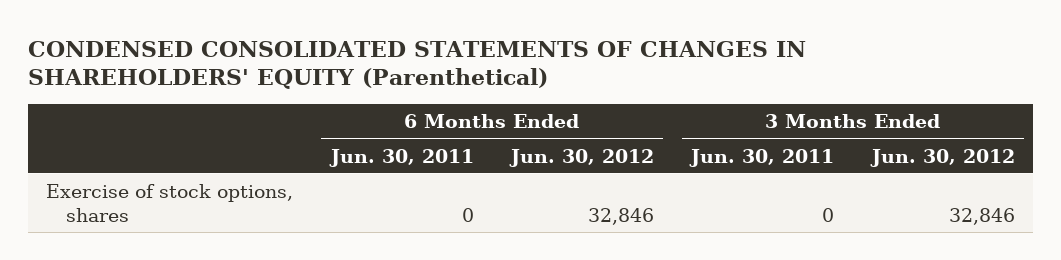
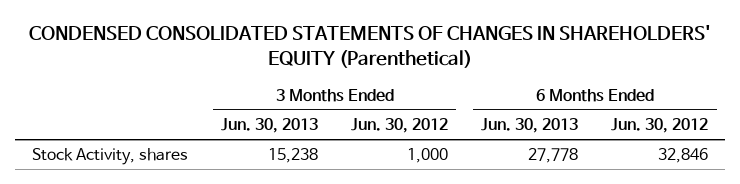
[328,148,474,167] Jun. 30, 2011 -> none
[689,148,835,167] Jun. 30, 2011 -> none
none -> [221,118,319,134] Jun. 30, 2013
none -> [481,118,579,134] Jun. 30, 2013
[46,184,294,223] Exercise of stock options, shares -> [31,148,188,166] Stock Activity, shares
[948,208,1015,226] 32,846 -> [407,148,449,164] 1,000

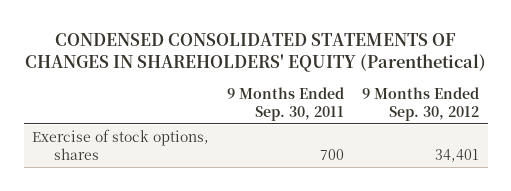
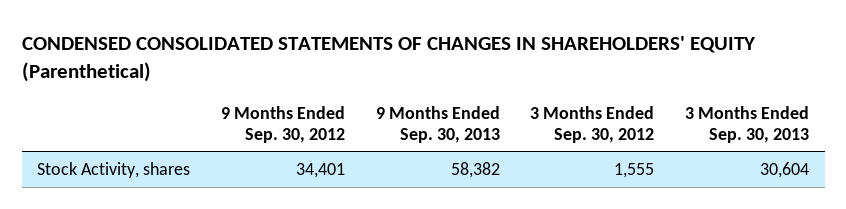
[227,86,345,122] 9 Months Ended Sep. 30, 2011 -> none
none -> [375,105,500,143] 9 Months Ended Sep. 30, 2013
none -> [530,105,655,143] 3 Months Ended Sep. 30, 2012
none -> [685,105,810,143] 3 Months Ended Sep. 30, 2013
[32,128,210,161] Exercise of stock options, shares -> [37,162,191,179] Stock Activity, shares

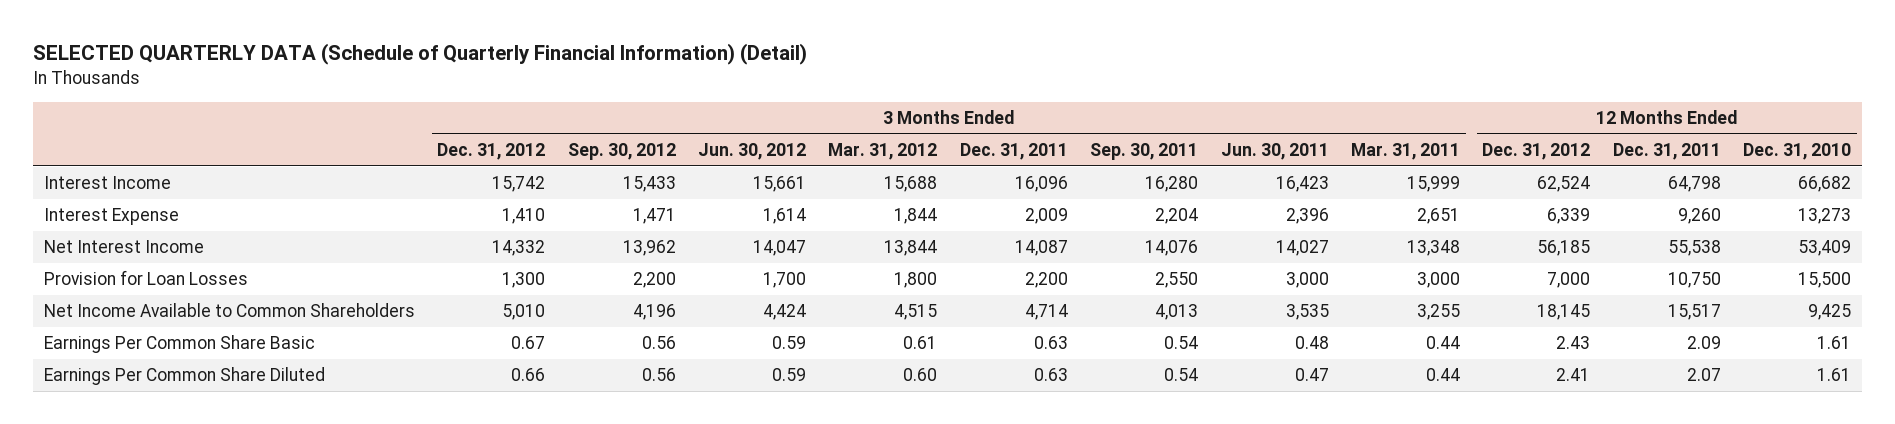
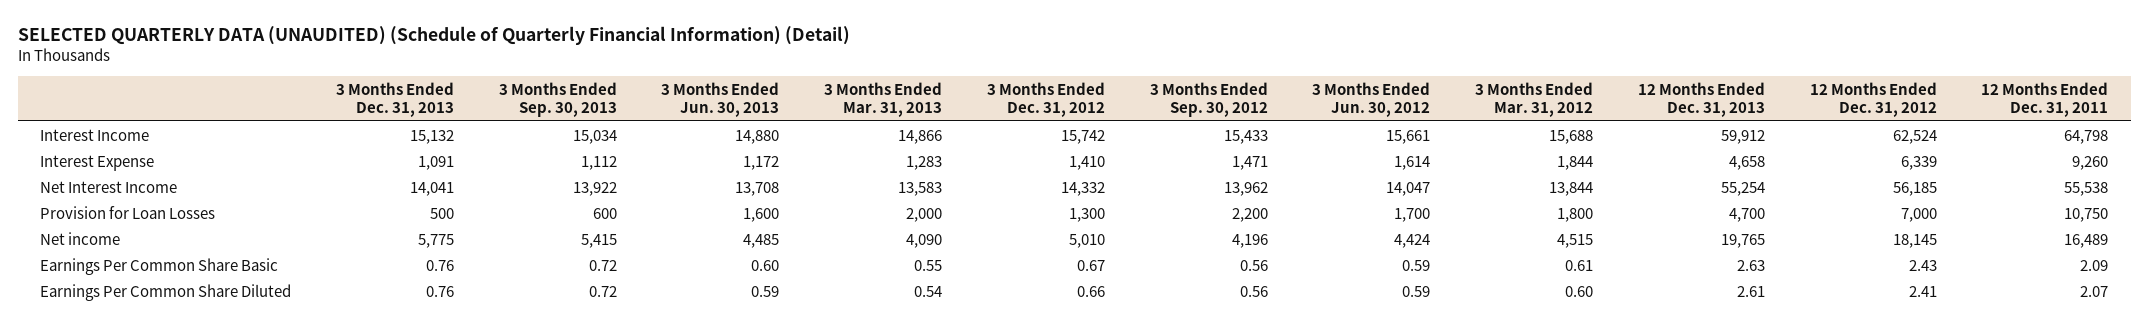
[32,43,807,66] SELECTED QUARTERLY DATA (Schedule of Quarterly Financial Information) (Detail) -> [17,25,850,45] SELECTED QUARTERLY DATA (UNAUDITED) (Schedule of Quarterly Financial Information) (Detail)
[959,143,1068,161] Dec. 31, 2011 -> none
[1090,143,1199,161] Sep. 30, 2011 -> none
[1220,143,1329,161] Jun. 30, 2011 -> none
[1351,143,1461,161] Mar. 31, 2011 -> none
[1743,143,1852,161] Dec. 31, 2010 -> none
none -> [335,81,454,118] 3 Months Ended Dec. 31, 2013
none -> [498,81,617,118] 3 Months Ended Sep. 30, 2013
none -> [661,81,780,118] 3 Months Ended Jun. 30, 2013
none -> [824,81,943,118] 3 Months Ended Mar. 31, 2013
none -> [1637,81,1765,118] 12 Months Ended Dec. 31, 2013
[43,303,415,318] Net Income Available to Common Shareholders -> none
none -> [40,231,121,245] Net income

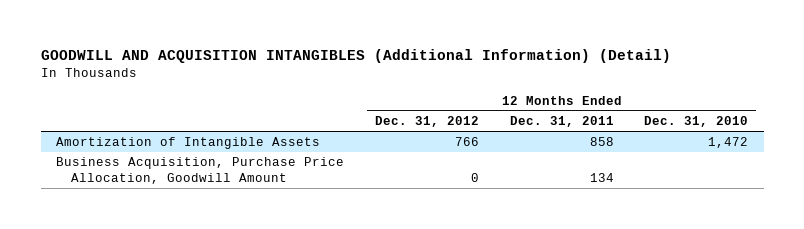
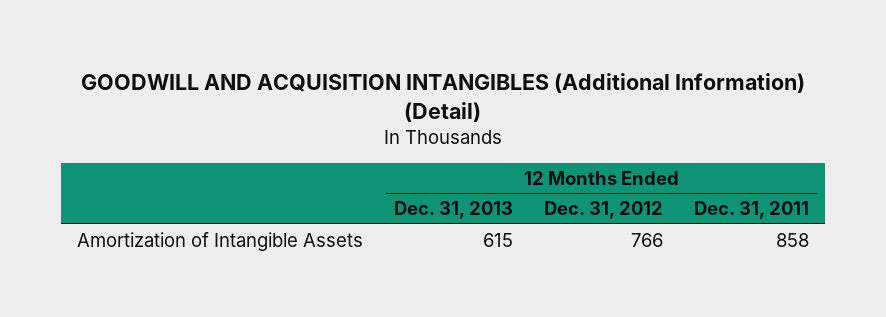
[644,116,749,128] Dec. 31, 2010 -> none
none -> [394,201,514,220] Dec. 31, 2013
[55,157,344,185] Business Acquisition, Purchase Price Allocation, Goodwill Amount -> none

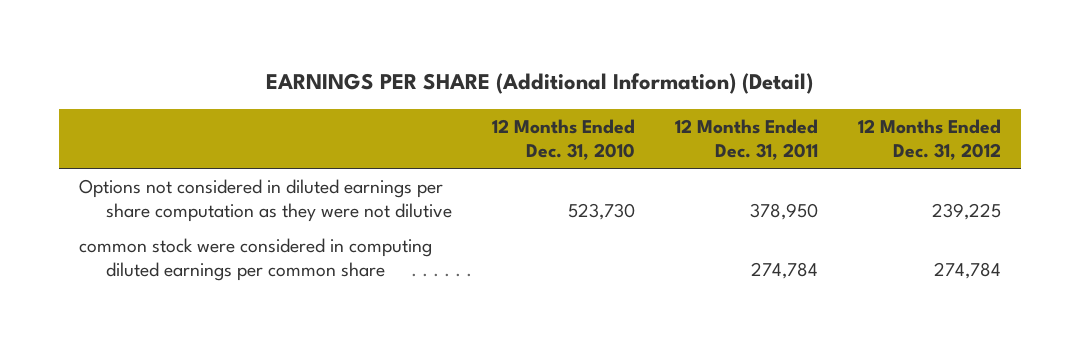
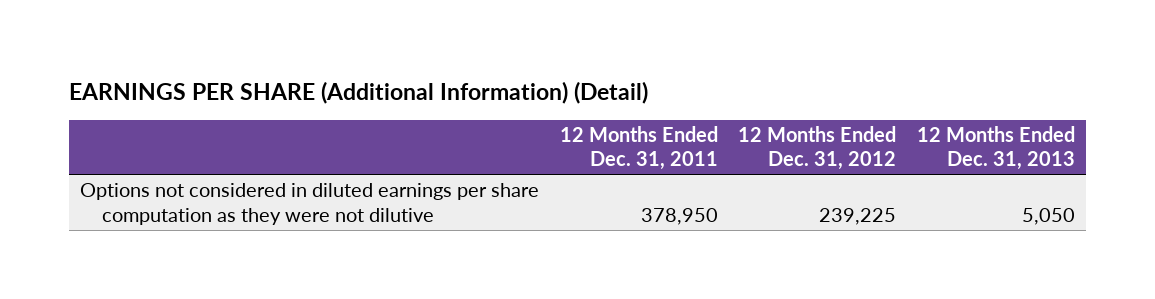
[492,119,636,160] 12 Months Ended Dec. 31, 2010 -> none
none -> [917,125,1076,171] 12 Months Ended Dec. 31, 2013
[78,238,432,281] common stock were considered in computing diluted earnings per common share -> none

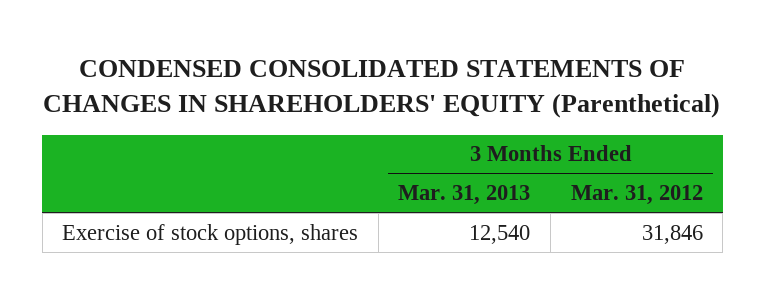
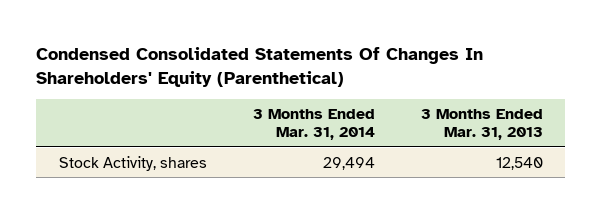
[43,60,721,119] CONDENSED CONSOLIDATED STATEMENTS OF CHANGES IN SHAREHOLDERS' EQUITY (Parenthetical) -> [36,47,484,87] Condensed Consolidated Statements Of Changes In Shareholders' Equity (Parenthetical)
[570,185,703,206] Mar. 31, 2012 -> none
none -> [252,109,375,141] 3 Months Ended Mar. 31, 2014
[62,223,359,245] Exercise of stock options, shares -> [59,155,208,171] Stock Activity, shares

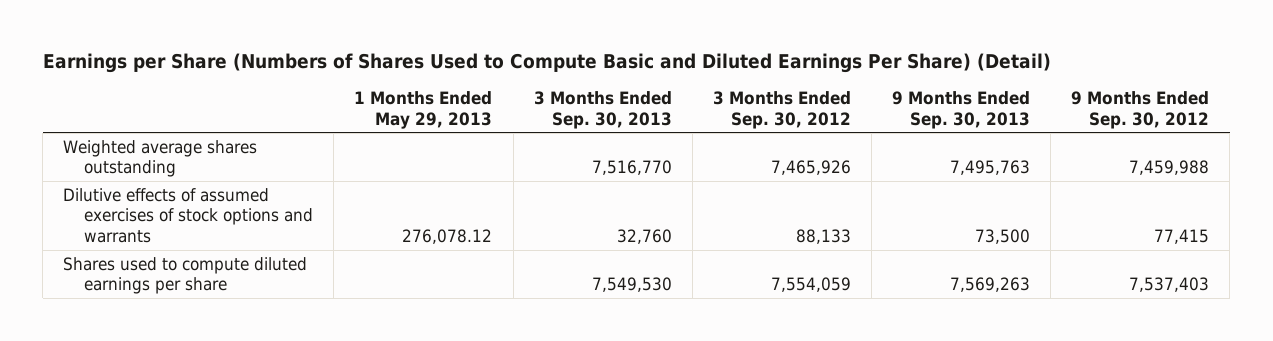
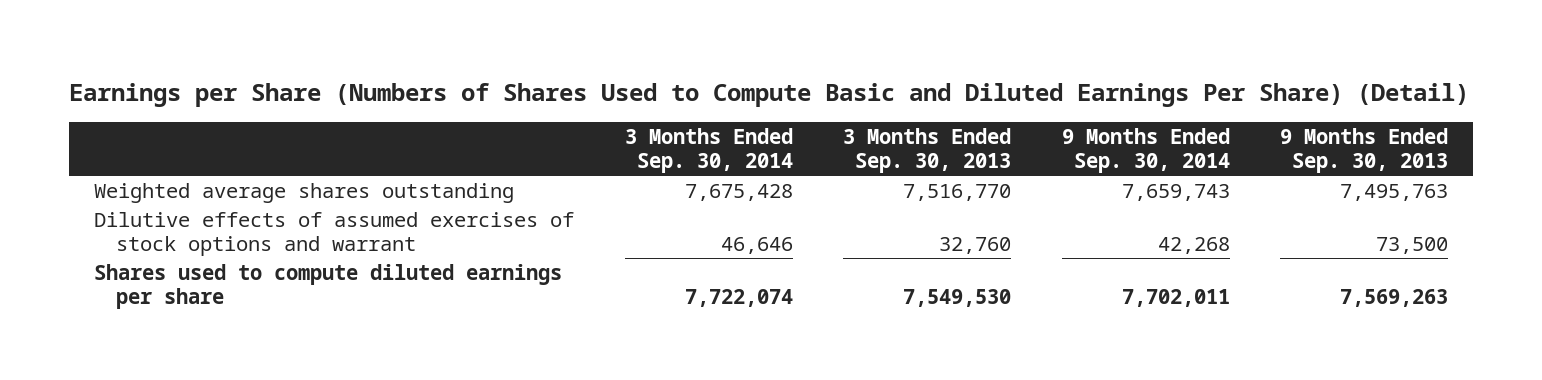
[354,91,493,129] 1 Months Ended May 29, 2013 -> none
[712,91,851,129] 3 Months Ended Sep. 30, 2012 -> none
[1071,91,1210,129] 9 Months Ended Sep. 30, 2012 -> none
none -> [624,127,793,174] 3 Months Ended Sep. 30, 2014
none -> [1061,127,1230,174] 9 Months Ended Sep. 30, 2014
[63,187,314,244] Dilutive effects of assumed exercises of stock options and warrants -> [94,212,575,257] Dilutive effects of assumed exercises of stock options and warrant

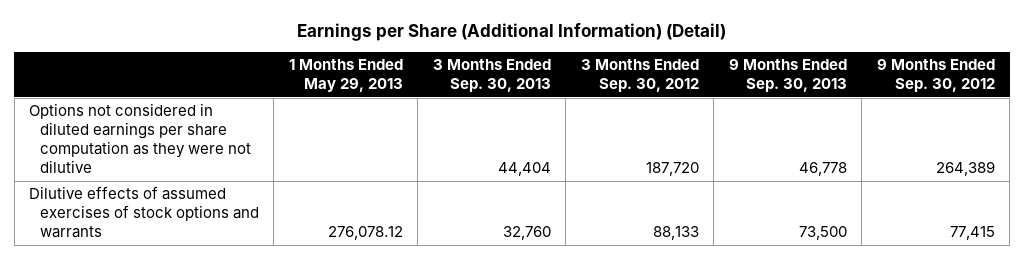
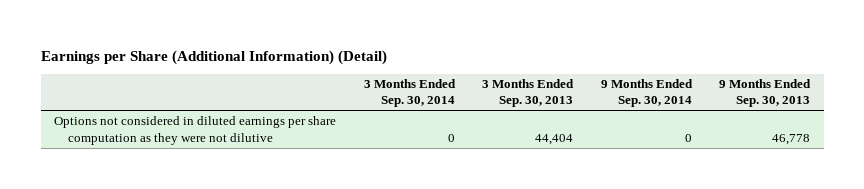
[288,59,403,93] 1 Months Ended May 29, 2013 -> none
[580,59,699,93] 3 Months Ended Sep. 30, 2012 -> none
[876,59,995,93] 9 Months Ended Sep. 30, 2012 -> none
none -> [363,78,456,108] 3 Months Ended Sep. 30, 2014
none -> [600,78,693,108] 9 Months Ended Sep. 30, 2014
[29,186,259,239] Dilutive effects of assumed exercises of stock options and warrants -> none

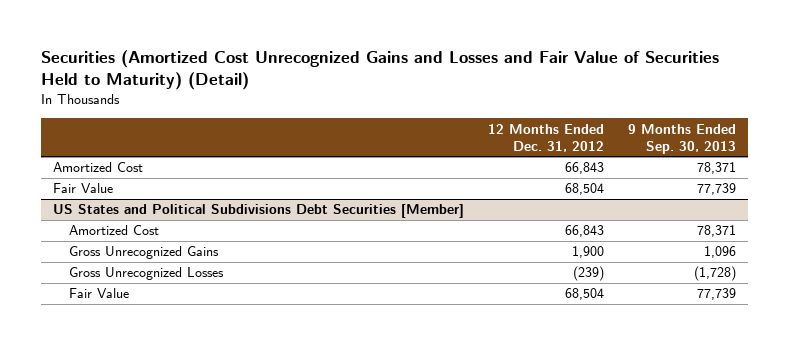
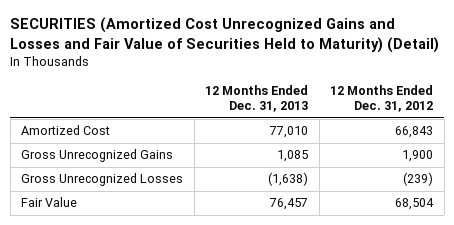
[40,49,719,91] Securities (Amortized Cost Unrecognized Gains and Losses and Fair Value of Securities Held to Maturity) (Detail) -> [10,17,440,53] SECURITIES (Amortized Cost Unrecognized Gains and Losses and Fair Value of Securities Held to Maturity) (Detail)
[627,123,736,154] 9 Months Ended Sep. 30, 2013 -> none
none -> [205,84,309,113] 12 Months Ended Dec. 31, 2013
[52,183,113,194] Fair Value -> none
[52,204,464,219] US States and Political Subdivisions Debt Securities [Member] -> none
[69,225,160,236] Amortized Cost -> none

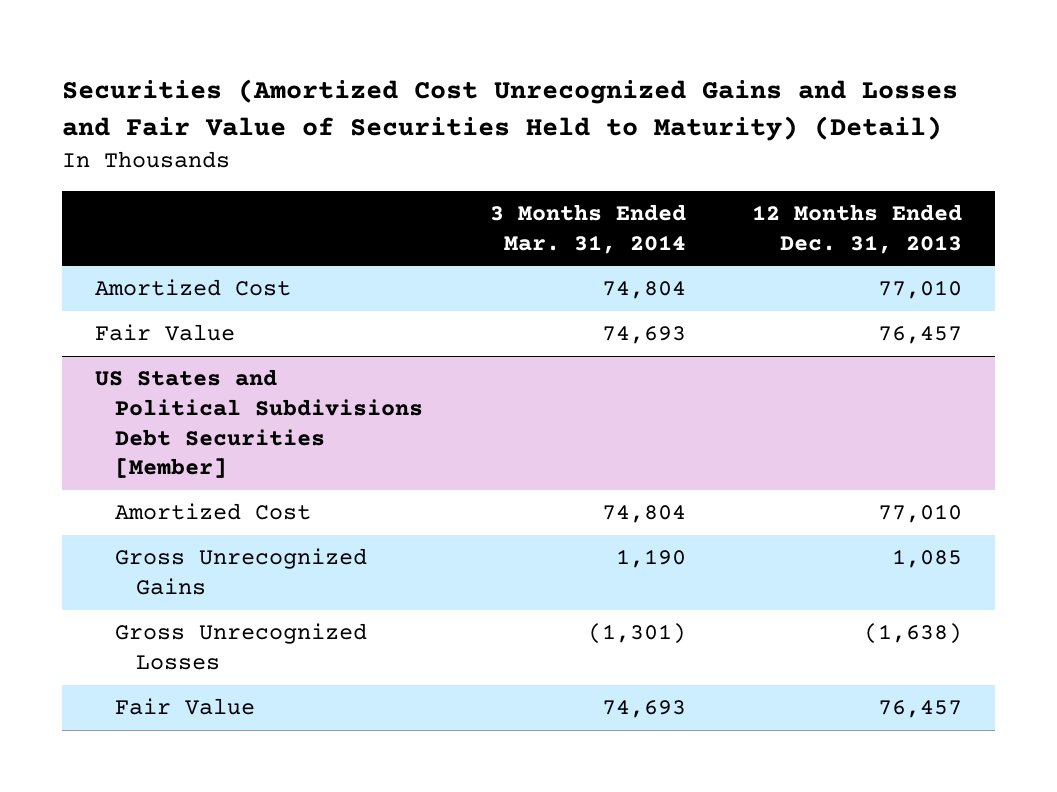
[10,17,440,53] SECURITIES (Amortized Cost Unrecognized Gains and Losses and Fair Value of Securities Held to Maturity) (Detail) -> [61,79,958,142] Securities (Amortized Cost Unrecognized Gains and Losses and Fair Value of Securities Held to Maturity) (Detail)
[330,84,434,113] 12 Months Ended Dec. 31, 2012 -> none
none -> [489,204,686,254] 3 Months Ended Mar. 31, 2014
none -> [94,324,235,342] Fair Value
none -> [94,369,424,479] US States and Political Subdivisions Debt Securities [Member]
none -> [115,503,312,521] Amortized Cost

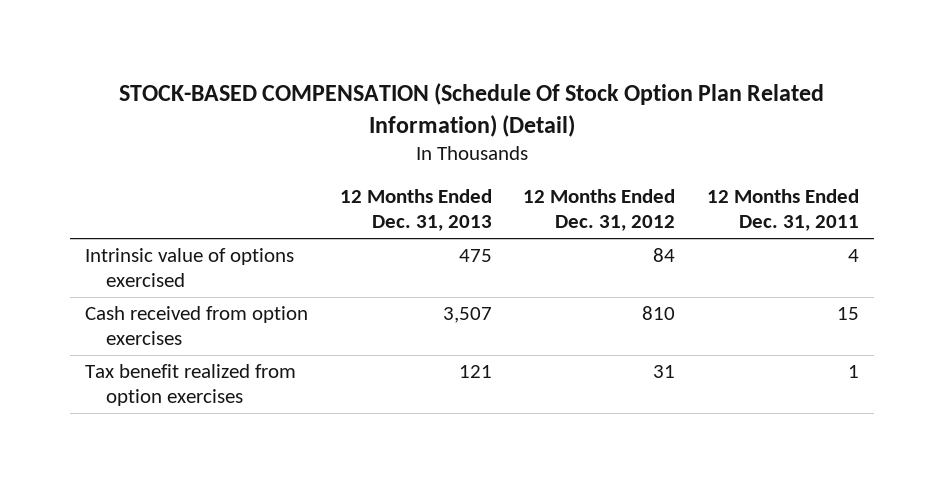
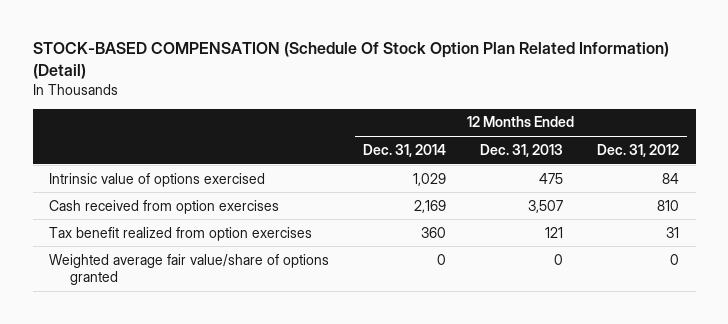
[706,189,859,232] 12 Months Ended Dec. 31, 2011 -> none
none -> [363,143,447,157] Dec. 31, 2014
none -> [49,253,330,285] Weighted average fair value/share of options granted

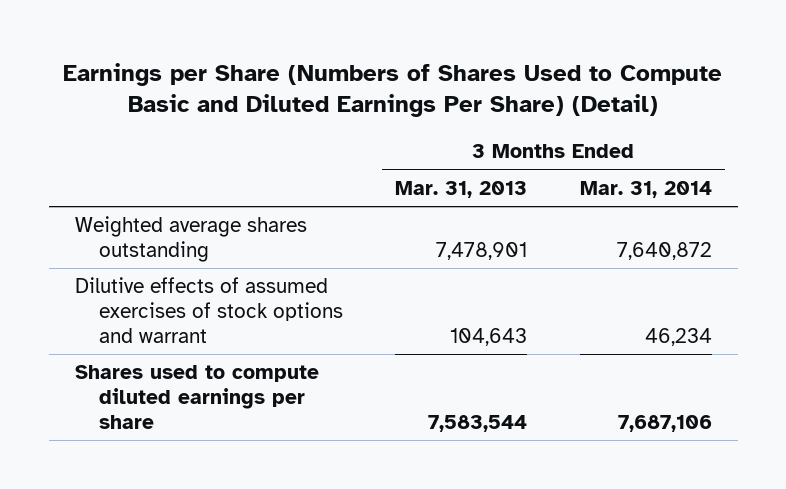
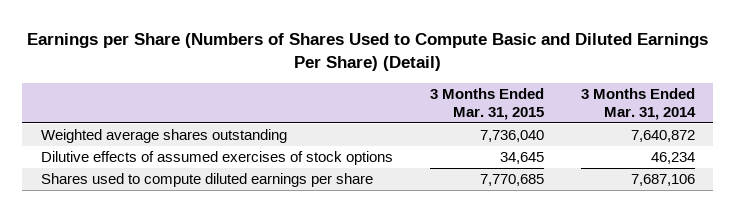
[395,180,528,198] Mar. 31, 2013 -> none
none -> [429,88,544,120] 3 Months Ended Mar. 31, 2015
[74,277,343,344] Dilutive effects of assumed exercises of stock options and warrant -> [40,151,393,166] Dilutive effects of assumed exercises of stock options

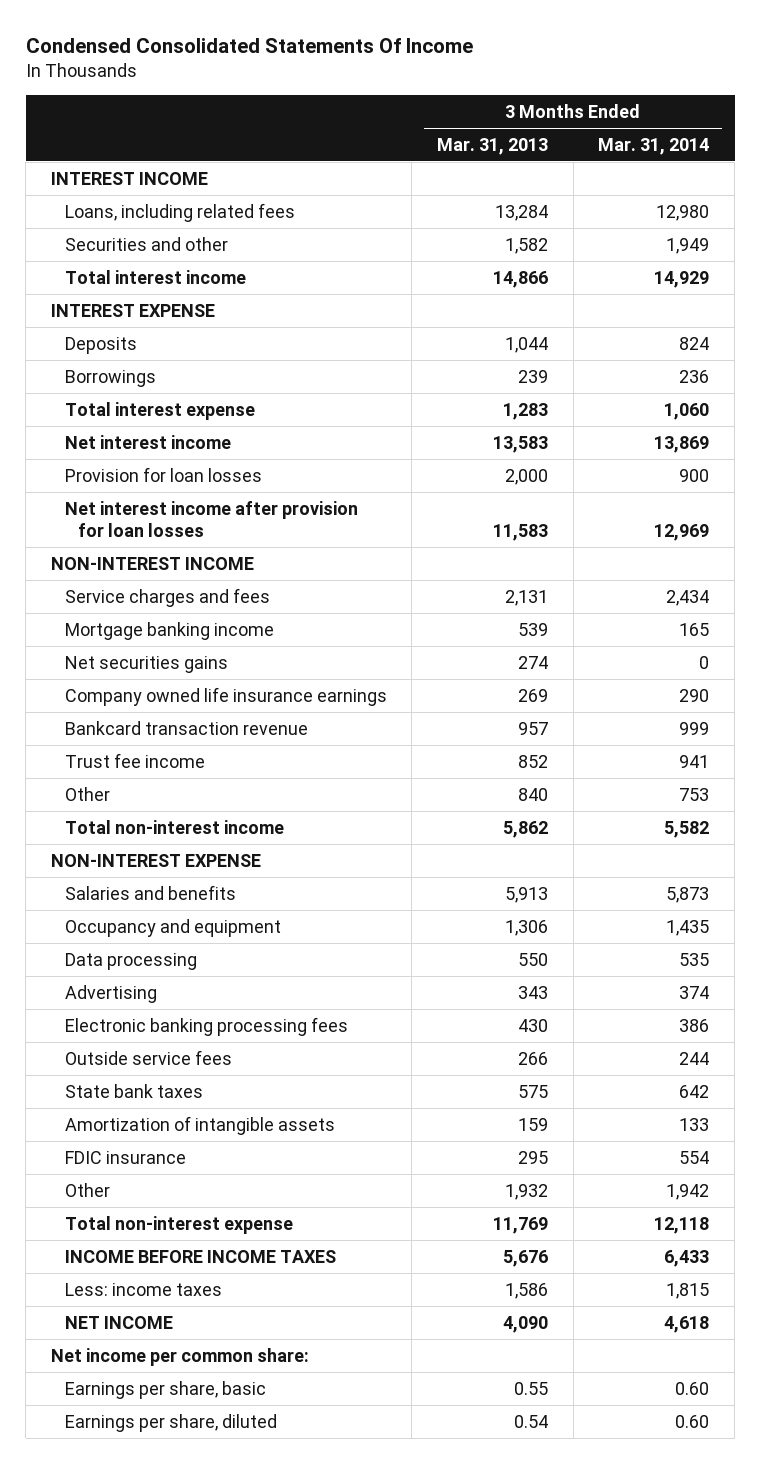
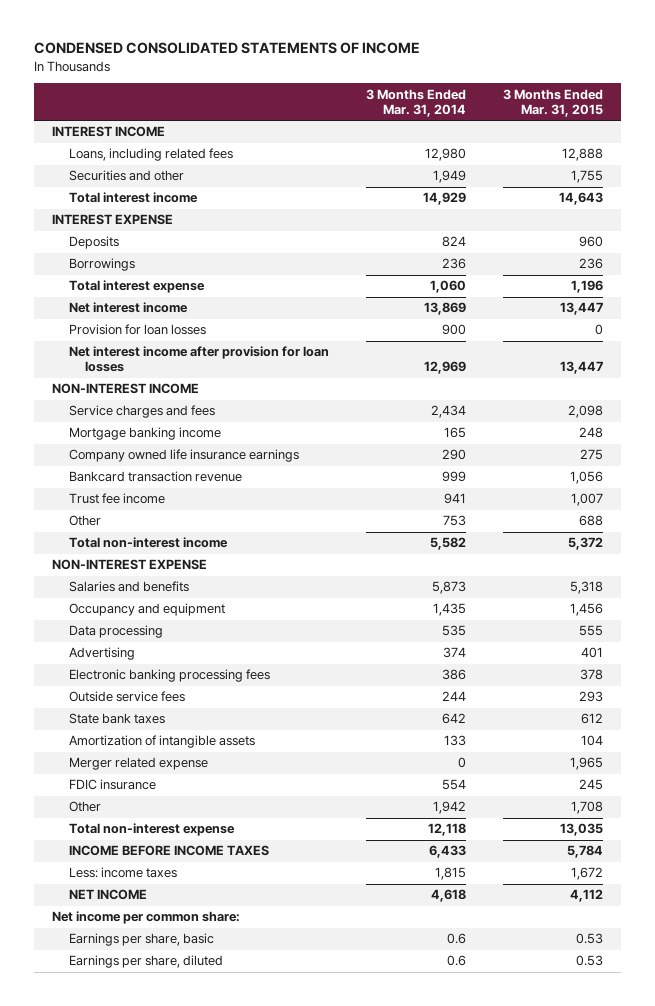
[25,38,473,54] Condensed Consolidated Statements Of Income -> [33,42,420,55] CONDENSED CONSOLIDATED STATEMENTS OF INCOME
[436,137,548,155] Mar. 31, 2013 -> none
none -> [502,88,603,117] 3 Months Ended Mar. 31, 2015
[64,655,228,673] Net securities gains -> none
none -> [68,757,208,771] Merger related expense
[675,1381,710,1395] 0.60 -> [446,933,466,945] 0.6
[675,1414,710,1428] 0.60 -> [446,955,466,967] 0.6

